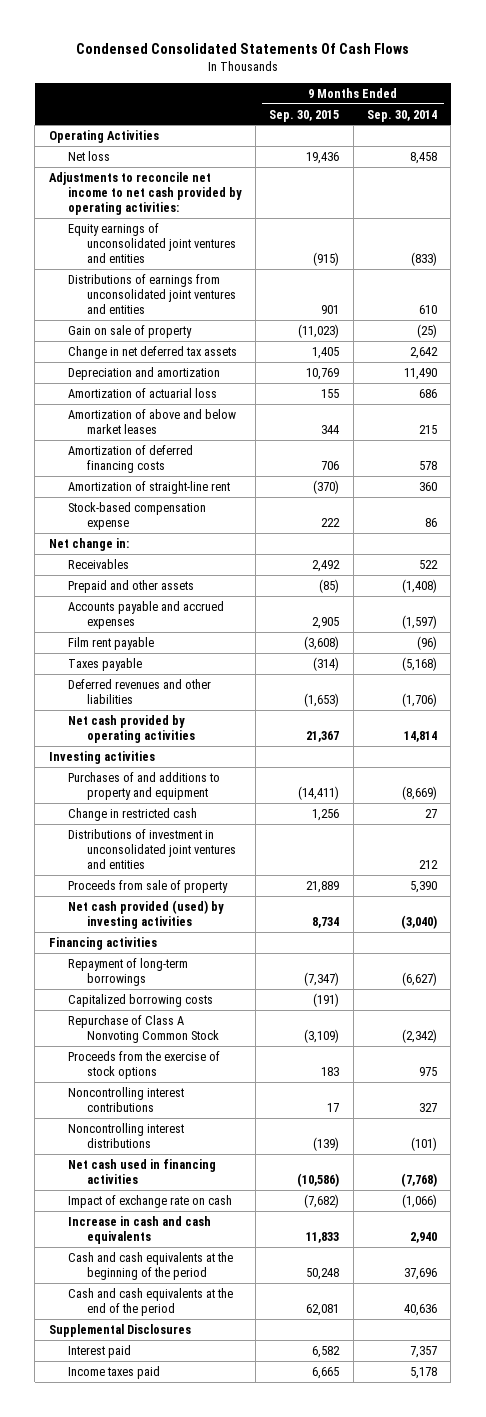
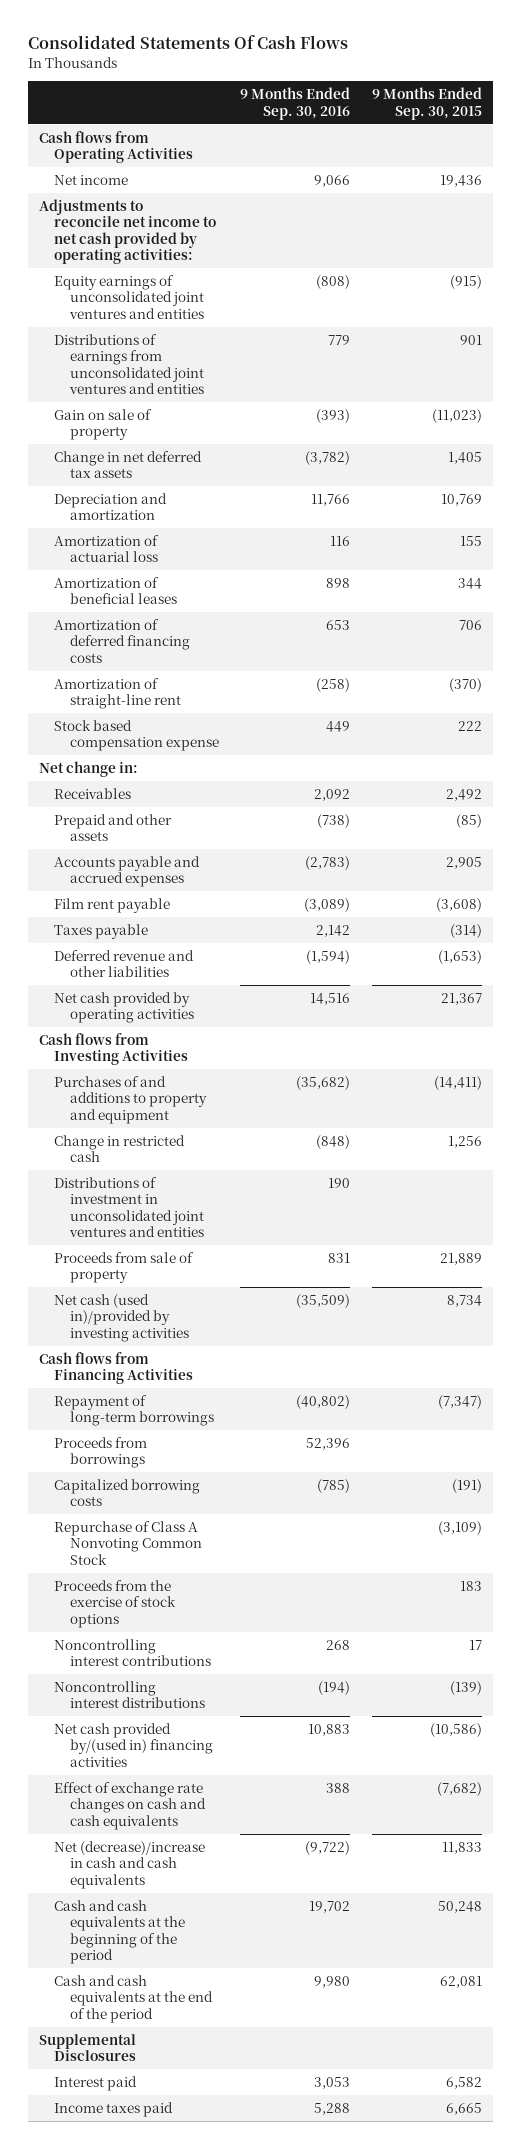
[75,43,409,55] Condensed Consolidated Statements Of Cash Flows -> [27,35,348,50] Consolidated Statements Of Cash Flows
[367,109,438,122] Sep. 30, 2014 -> none
none -> [240,87,351,120] 9 Months Ended Sep. 30, 2016
[48,129,159,143] Operating Activities -> [38,131,194,164] Cash flows from Operating Activities
[67,150,110,161] Net loss -> [54,175,129,186] Net income
[67,408,236,434] Amortization of above and below market leases -> [54,577,177,605] Amortization of beneficial leases
[67,501,206,530] Stock-based compensation expense -> [54,720,219,752] Stock based compensation expense
[67,678,211,704] Deferred revenues and other liabilities -> [54,950,195,978] Deferred revenue and other liabilities
[48,750,155,764] Investing activities -> [38,1033,189,1066] Cash flows from Investing Activities
[67,899,224,929] Net cash provided (used) by investing activities -> [54,1294,189,1342] Net cash (used in)/provided by investing activities
[48,936,157,950] Financing activities -> [38,1352,194,1385] Cash flows from Financing Activities
none -> [54,1437,148,1469] Proceeds from borrowings
[67,1158,216,1184] Net cash used in financing activities -> [54,1723,213,1767] Net cash provided by/(used in) financing activities
[67,1194,232,1208] Impact of exchange rate on cash -> [54,1782,206,1830] Effect of exchange rate changes on cash and cash equivalents
[67,1215,211,1244] Increase in cash and cash equivalents -> [54,1841,206,1889] Net (decrease)/increase in cash and cash equivalents

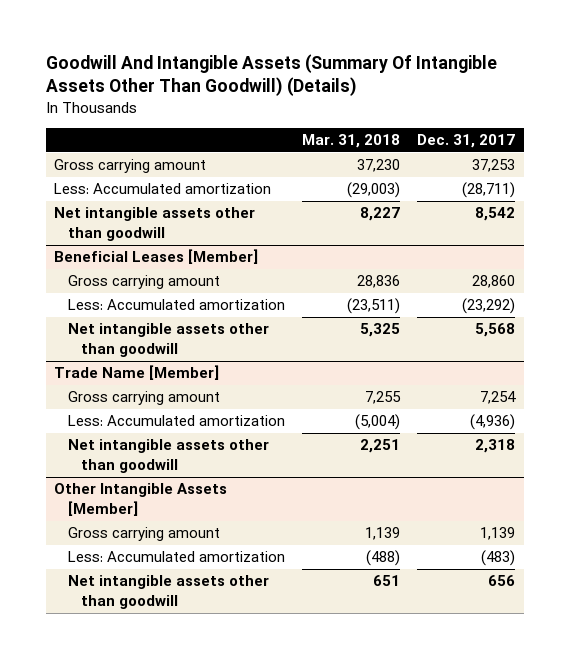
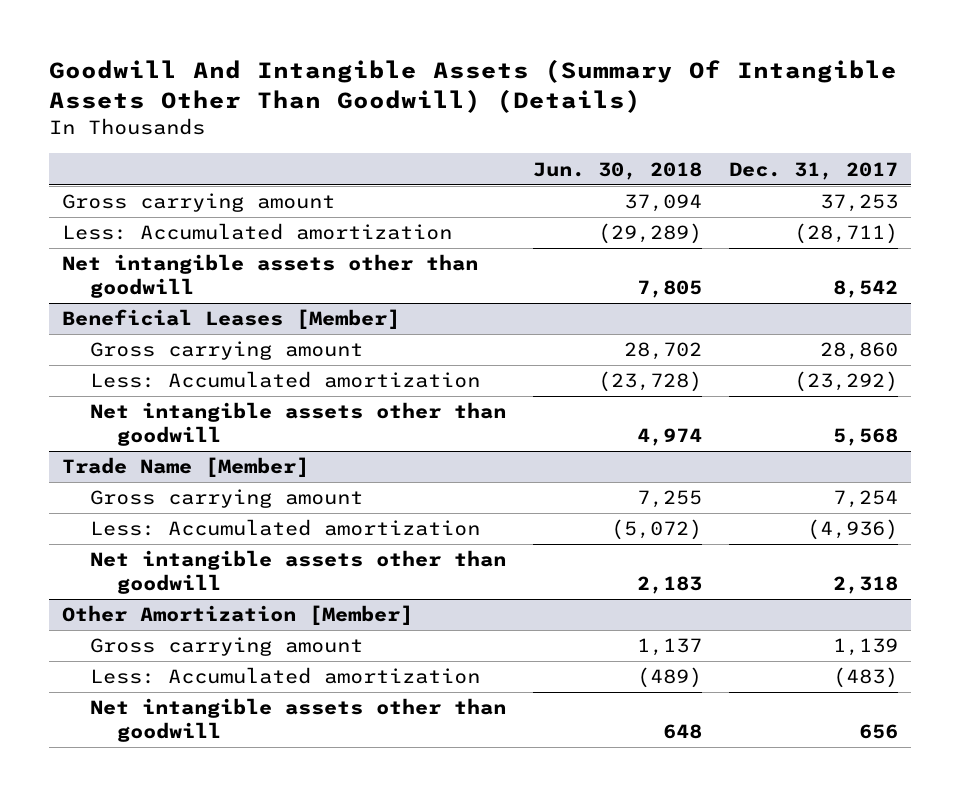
[301,134,400,149] Mar. 31, 2018 -> none
none -> [532,161,702,180] Jun. 30, 2018
[54,483,228,517] Other Intangible Assets [Member] -> [62,605,414,626] Other Amortization [Member]

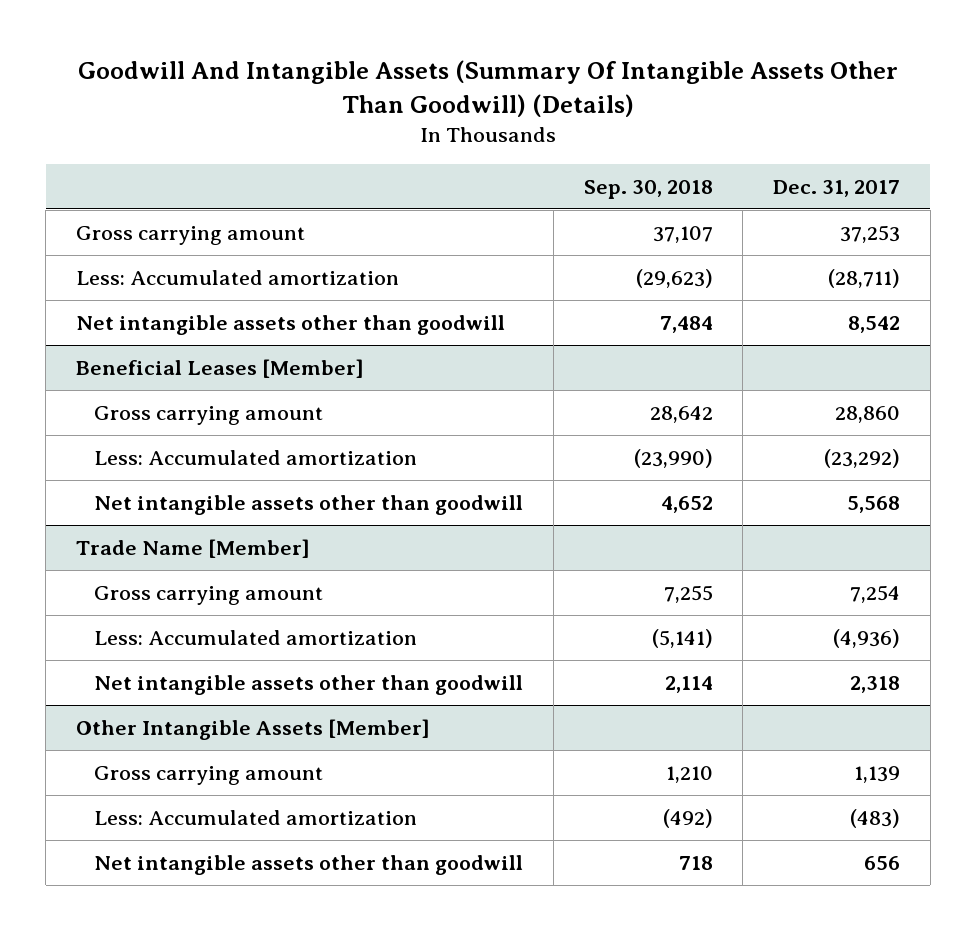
[532,161,702,180] Jun. 30, 2018 -> none
none -> [583,179,713,199] Sep. 30, 2018
[62,605,414,626] Other Amortization [Member] -> [75,718,430,740] Other Intangible Assets [Member]

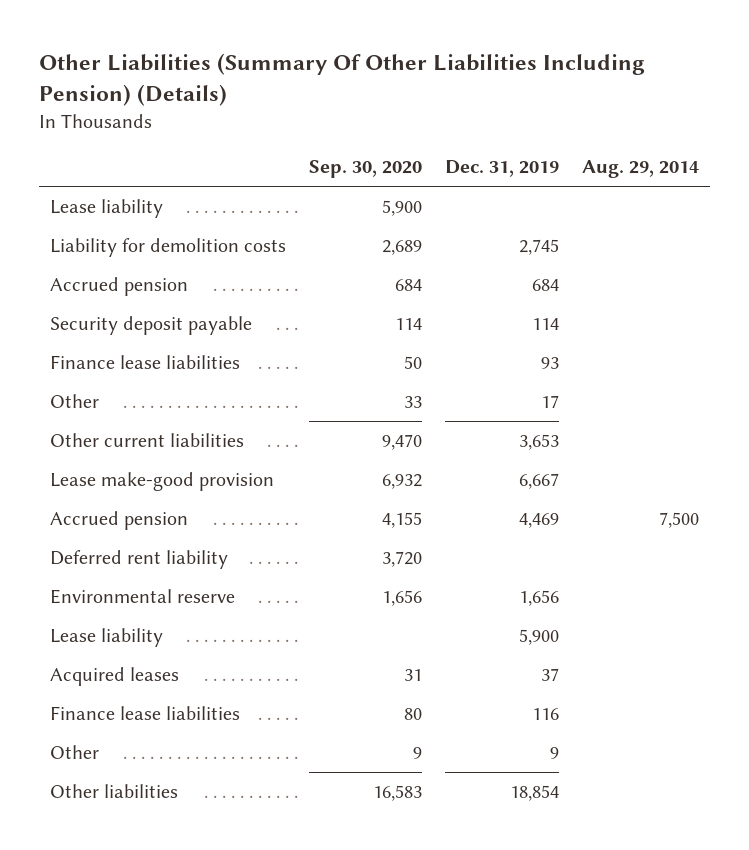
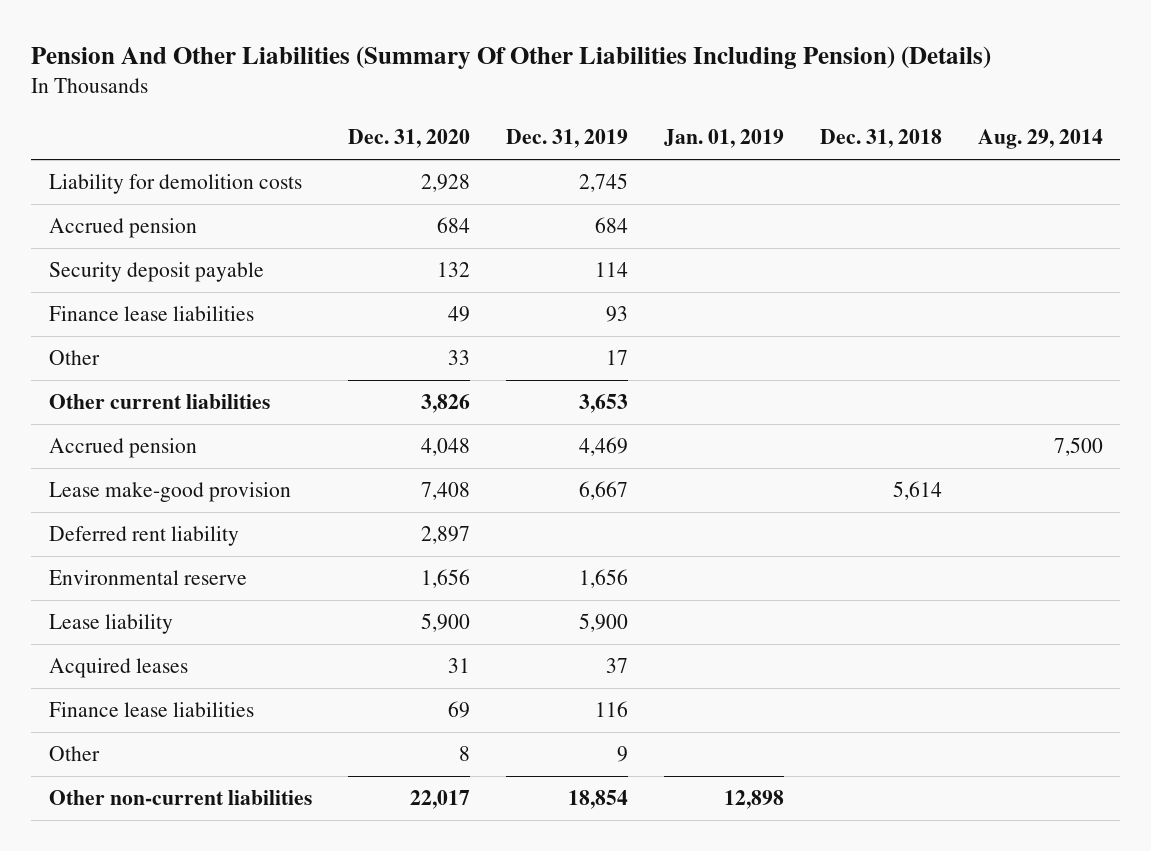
[38,52,645,106] Other Liabilities (Summary Of Other Liabilities Including Pension) (Details) -> [30,46,991,70] Pension And Other Liabilities (Summary Of Other Liabilities Including Pension) (Details)
[309,160,423,179] Sep. 30, 2020 -> none
none -> [347,129,470,149] Dec. 31, 2020
none -> [663,129,784,149] Jan. 01, 2019
none -> [819,129,942,149] Dec. 31, 2018
[50,198,164,218] Lease liability -> none
[50,471,275,491] Lease make-good provision -> [48,482,291,503] Lease make-good provision
[50,783,179,798] Other liabilities -> [48,790,312,806] Other non-current liabilities

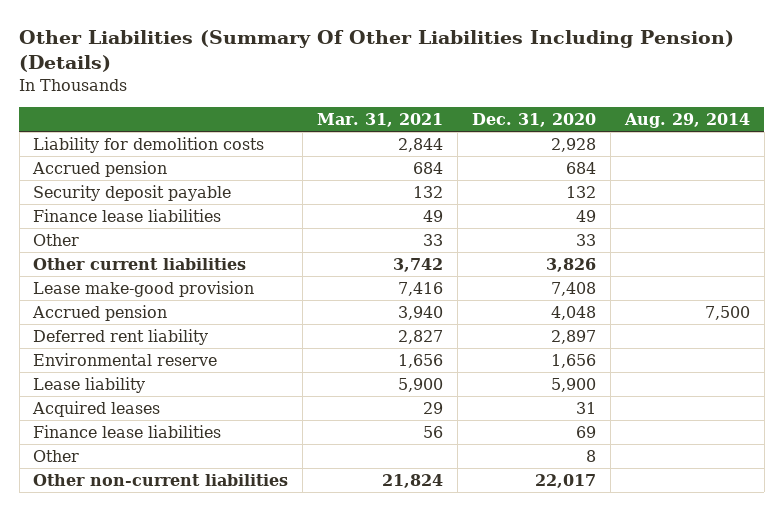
[30,46,991,70] Pension And Other Liabilities (Summary Of Other Liabilities Including Pension) (Details) -> [19,30,735,73] Other Liabilities (Summary Of Other Liabilities Including Pension) (Details)
[505,129,628,149] Dec. 31, 2019 -> none
[663,129,784,149] Jan. 01, 2019 -> none
[819,129,942,149] Dec. 31, 2018 -> none
none -> [317,113,444,128] Mar. 31, 2021
[48,438,197,459] Accrued pension -> [32,305,168,322] Accrued pension

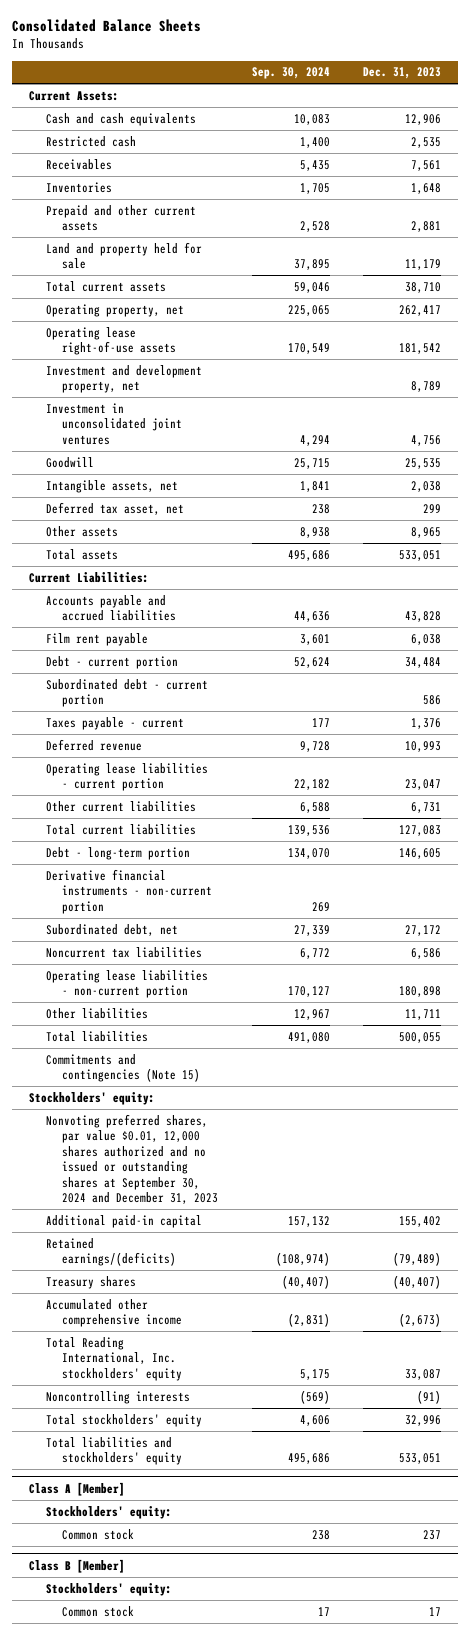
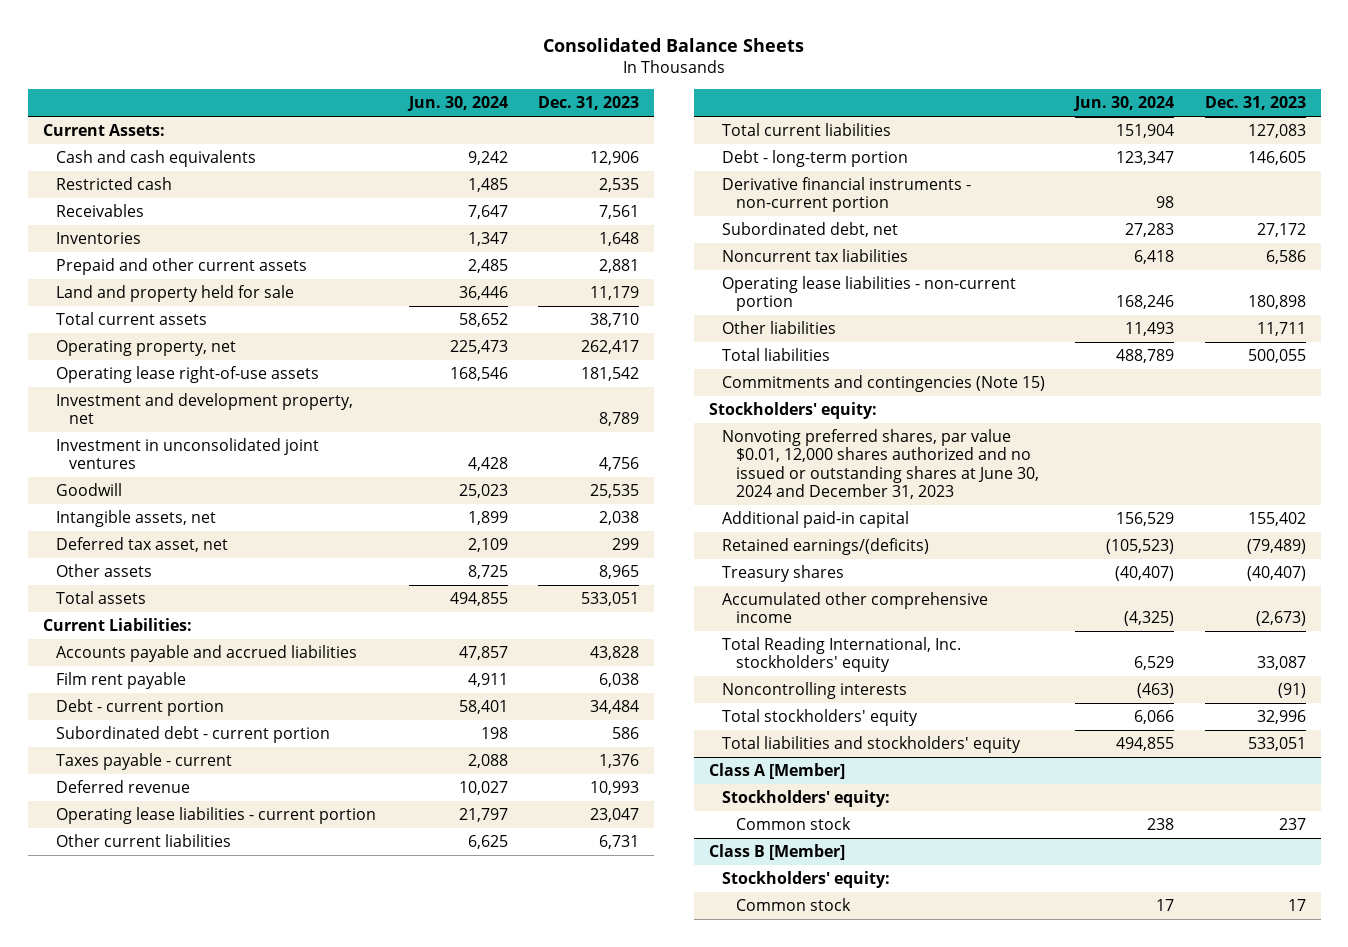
[251,67,330,80] Sep. 30, 2024 -> none
none -> [407,96,509,112] Jun. 30, 2024
[45,1113,219,1205] Nonvoting preferred shares, par value $0.01, 12,000 shares authorized and no issued or outstanding shares at September 30, 2024 and December 31, 2023 -> [722,429,1039,499] Nonvoting preferred shares, par value $0.01, 12,000 shares authorized and no issued or outstanding shares at June 30, 2024 and December 31, 2023

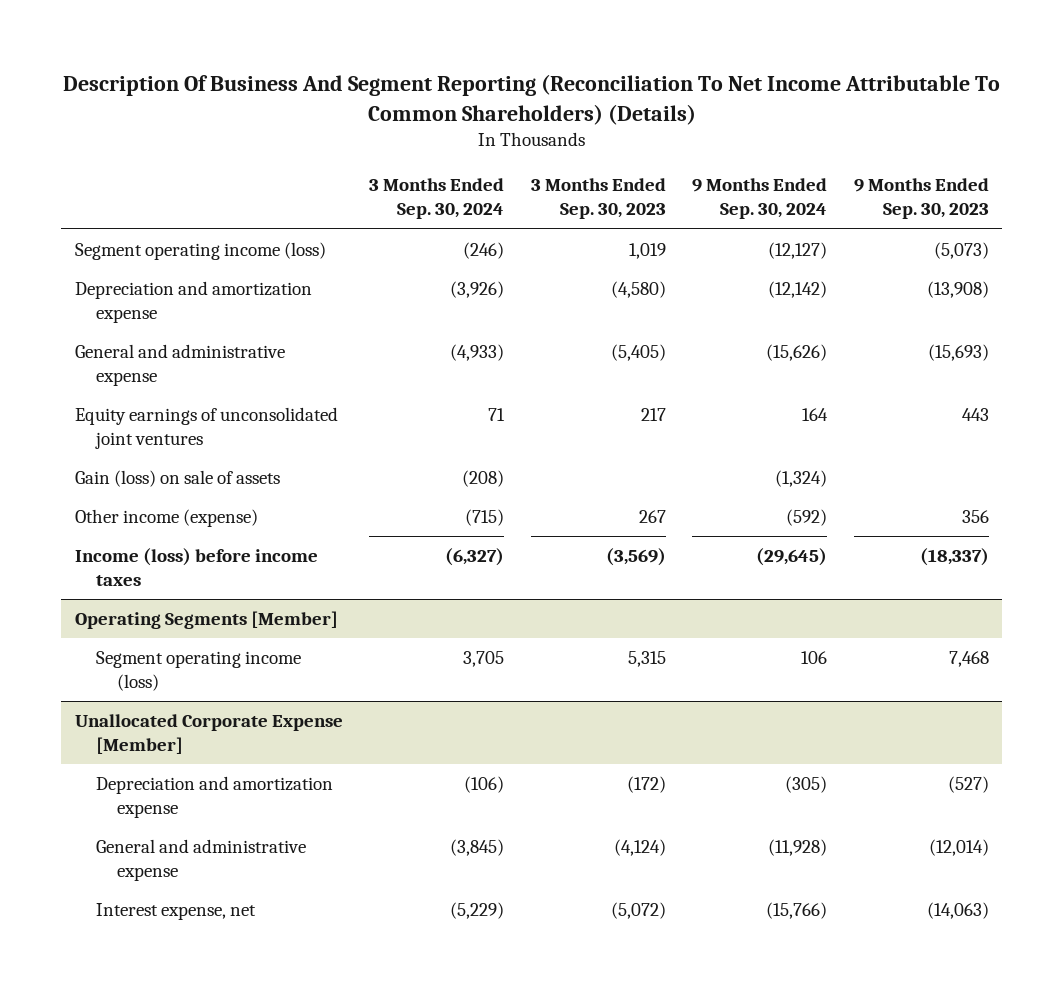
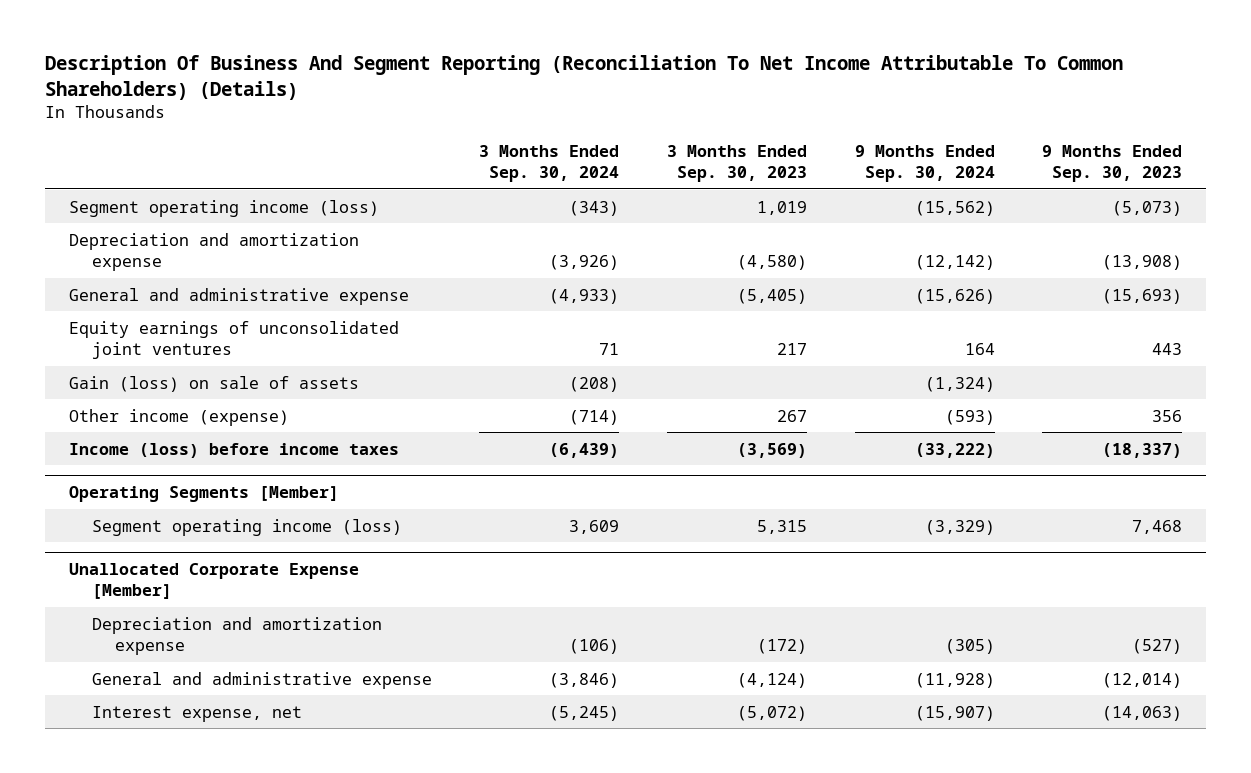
[463,242,505,260] (246) -> [569,200,620,216] (343)
[768,242,828,260] (12,127) -> [914,200,995,216] (15,562)
[465,509,505,527] (715) -> [569,409,620,425] (714)
[786,509,828,527] (592) -> [944,409,995,425] (593)
[445,548,505,567] (6,327) -> [549,442,620,458] (6,439)
[756,548,828,567] (29,645) -> [914,442,995,458] (33,222)
[463,651,505,668] 3,705 -> [569,519,620,534] 3,609
[801,651,828,665] 106 -> [924,519,995,535] (3,329)
[450,839,505,857] (3,845) -> [549,672,620,688] (3,846)
[450,902,505,920] (5,229) -> [549,705,620,721] (5,245)
[766,902,828,920] (15,766) -> [914,705,995,721] (15,907)

